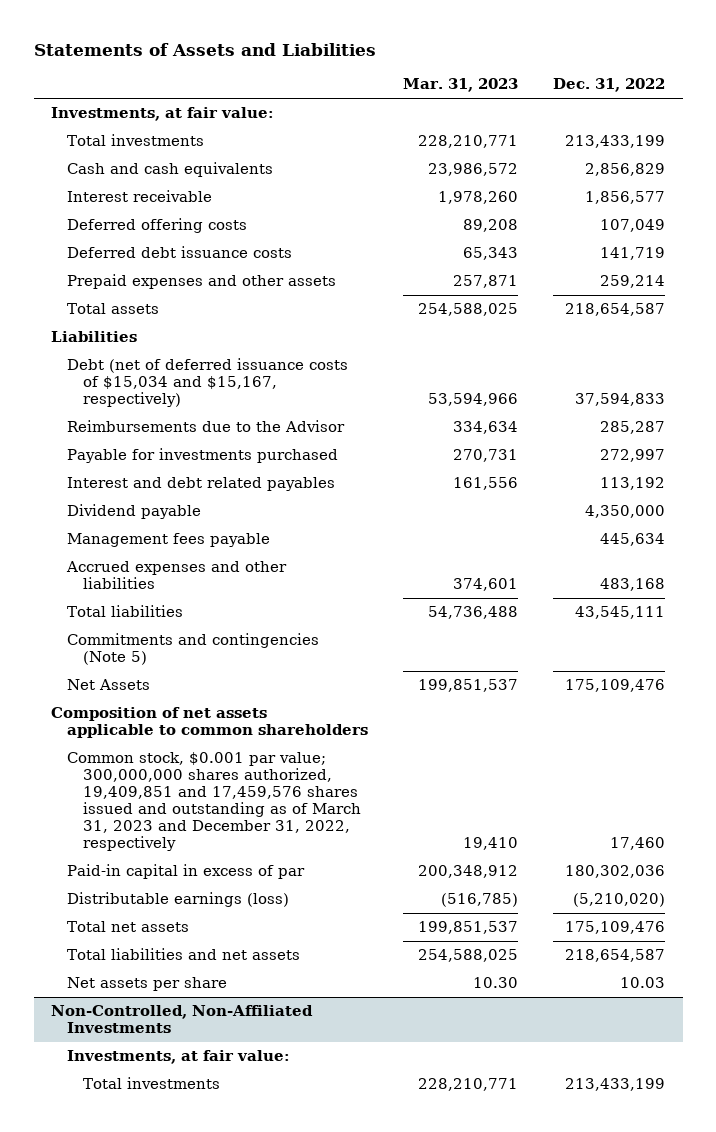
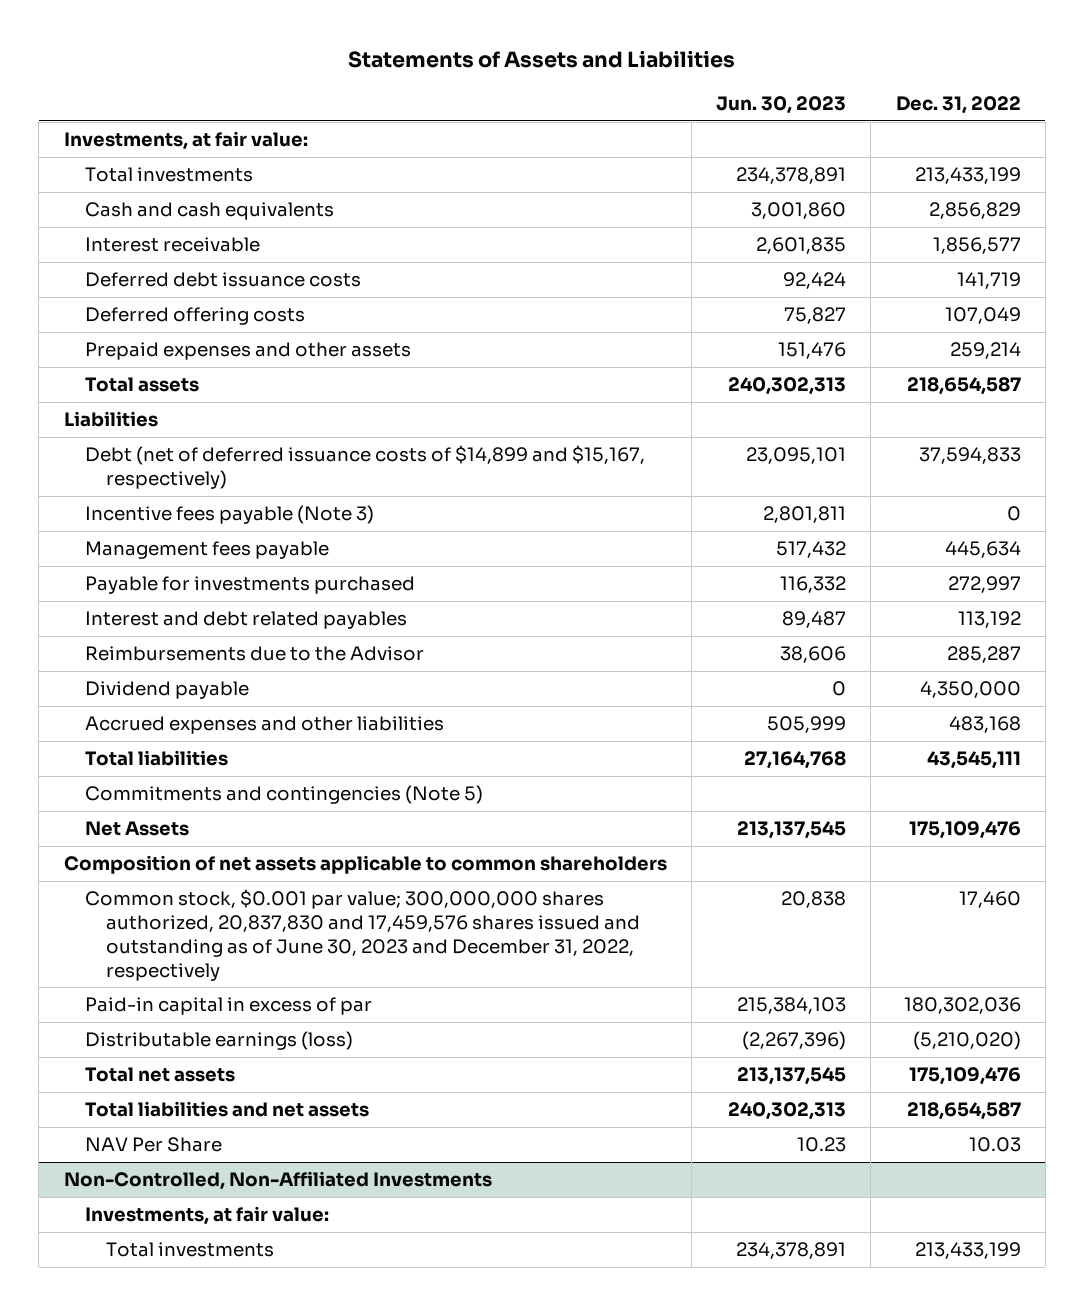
[403,78,519,93] Mar. 31, 2023 -> none
none -> [716,96,847,115] Jun. 30, 2023
[67,218,248,234] Deferred offering costs -> [84,307,305,326] Deferred offering costs
[67,358,349,408] Debt (net of deferred issuance costs of $15,034 and $15,167, respectively) -> [84,445,645,489] Debt (net of deferred issuance costs of $14,899 and $15,167, respectively)
none -> [84,505,374,525] Incentive fees payable (Note 3)
[67,533,271,548] Management fees payable -> [84,541,329,560] Management fees payable
[67,420,346,433] Reimbursements due to the Advisor -> [84,646,424,662] Reimbursements due to the Advisor
[67,752,362,852] Common stock, $0.001 par value; 300,000,000 shares authorized, 19,409,851 and 17,459,576 shares issued and outstanding as of March 31, 2023 and December 31, 2022, respectively -> [84,889,640,981] Common stock, $0.001 par value; 300,000,000 shares authorized, 20,837,830 and 17,459,576 shares issued and outstanding as of June 30, 2023 and December 31, 2022, respectively
[67,977,228,992] Net assets per share -> [84,1137,222,1153] NAV Per Share

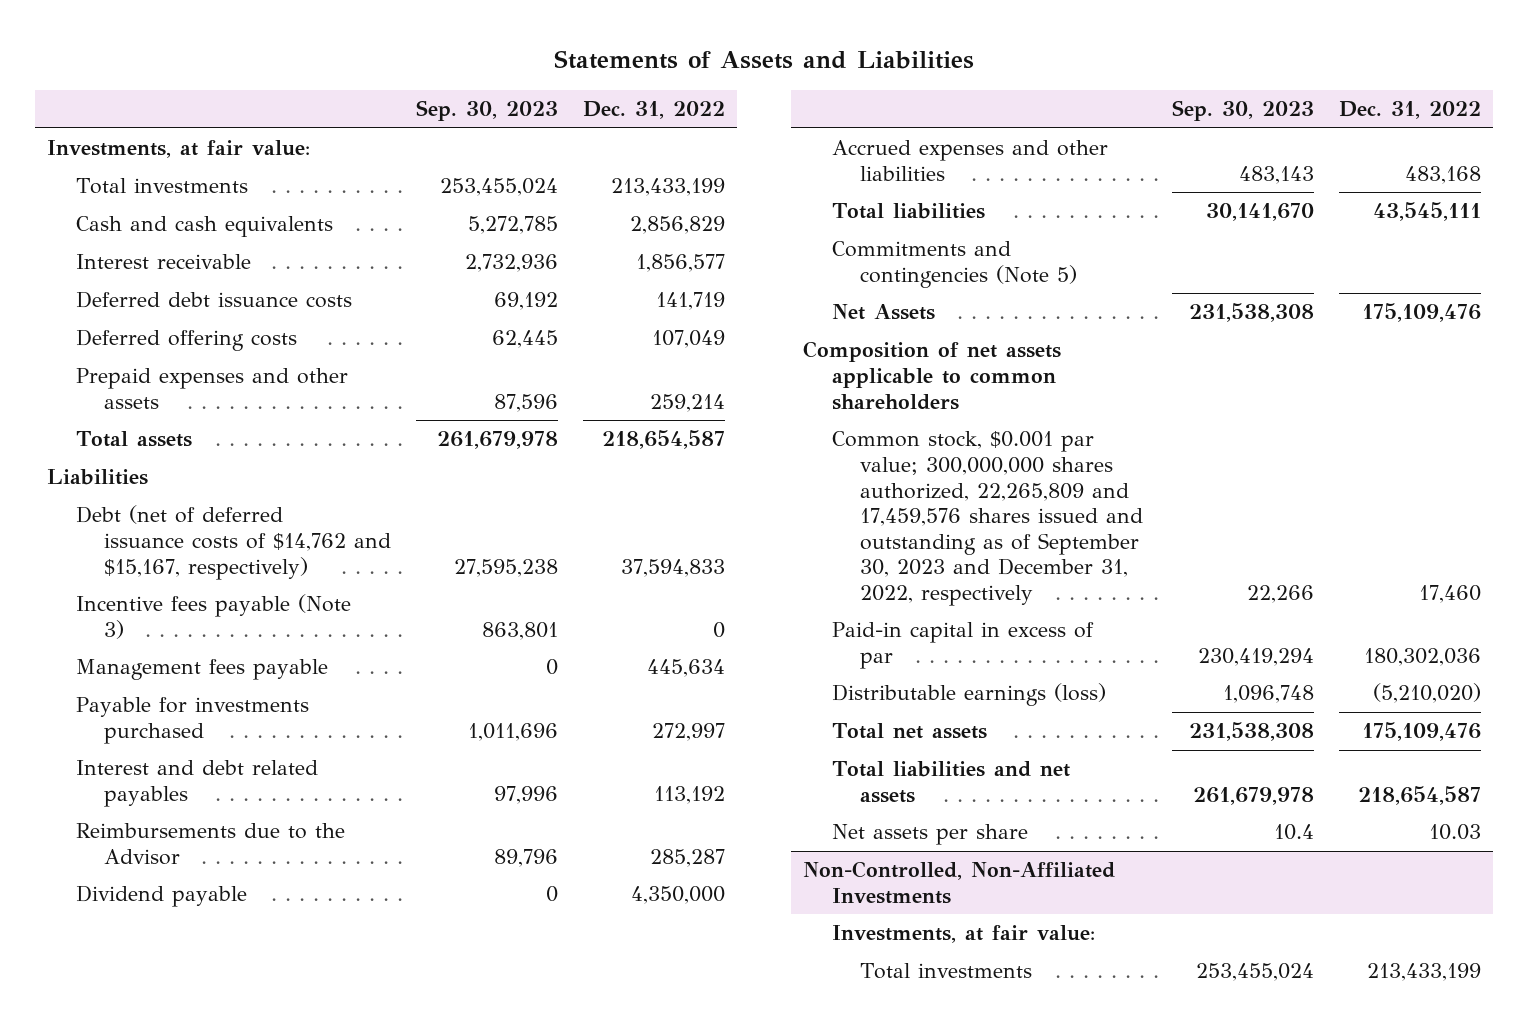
[716,96,847,115] Jun. 30, 2023 -> none
none -> [415,100,558,122] Sep. 30, 2023
[84,445,645,489] Debt (net of deferred issuance costs of $14,899 and $15,167, respectively) -> [75,505,391,580] Debt (net of deferred issuance costs of $14,762 and $15,167, respectively)
[84,889,640,981] Common stock, $0.001 par value; 300,000,000 shares authorized, 20,837,830 and 17,459,576 shares issued and outstanding as of June 30, 2023 and December 31, 2022, respectively -> [831,431,1143,607] Common stock, $0.001 par value; 300,000,000 shares authorized, 22,265,809 and 17,459,576 shares issued and outstanding as of September 30, 2023 and December 31, 2022, respectively
[84,1137,222,1153] NAV Per Share -> [831,824,1028,846] Net assets per share

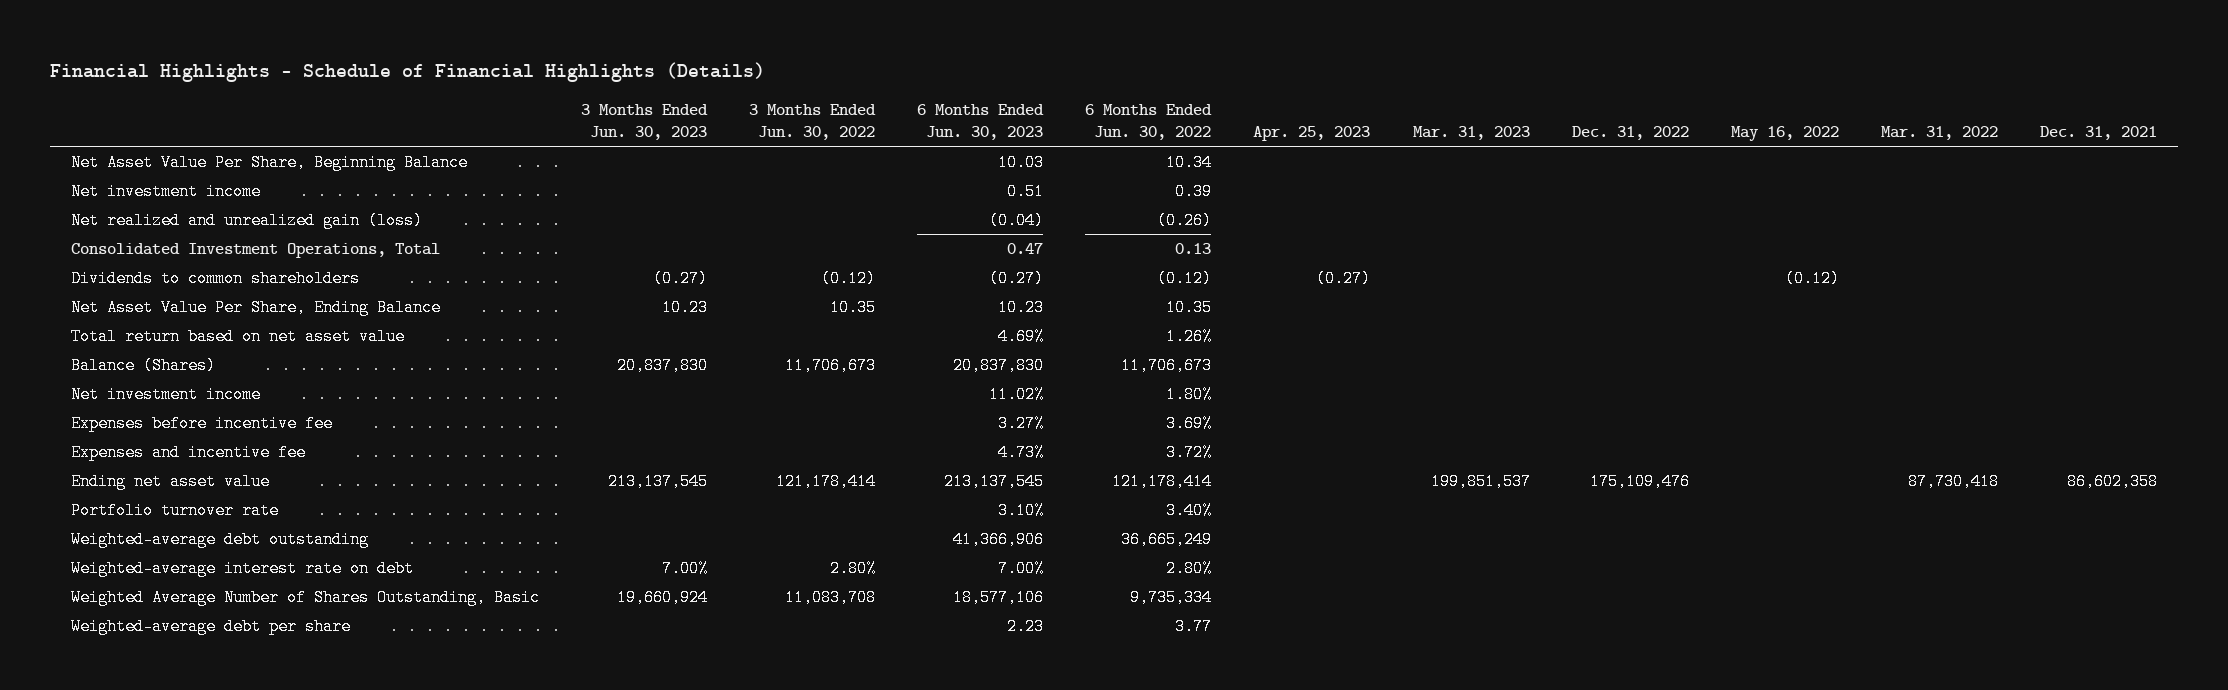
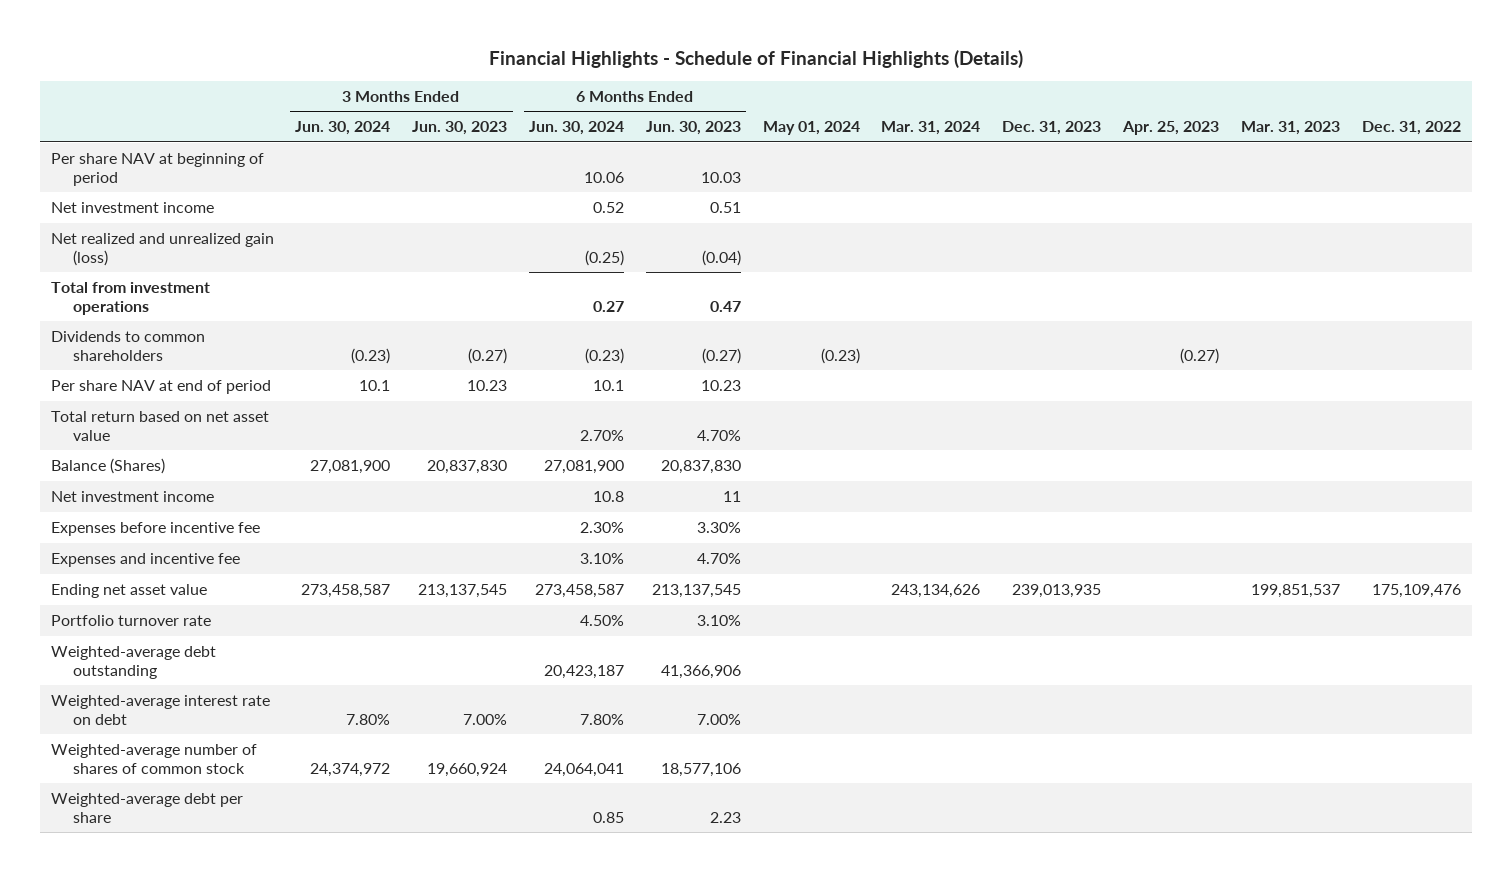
[749,104,877,141] 3 Months Ended Jun. 30, 2022 -> none
[1085,104,1213,141] 6 Months Ended Jun. 30, 2022 -> none
[1730,126,1839,142] May 16, 2022 -> none
[1881,126,1999,141] Mar. 31, 2022 -> none
[2040,126,2158,141] Dec. 31, 2021 -> none
none -> [295,121,391,136] Jun. 30, 2024
none -> [528,121,624,136] Jun. 30, 2024
none -> [762,121,860,136] May 01, 2024
none -> [881,121,981,136] Mar. 31, 2024
none -> [1002,121,1102,136] Dec. 31, 2023
[70,153,468,171] Net Asset Value Per Share, Beginning Balance -> [50,153,264,186] Per share NAV at beginning of period
[70,242,440,258] Consolidated Investment Operations, Total -> [50,282,210,315] Total from investment operations
[70,298,441,316] Net Asset Value Per Share, Ending Balance -> [50,380,271,395] Per share NAV at end of period
[998,327,1045,345] 4.69% -> [696,429,741,441] 4.70%
[989,385,1045,403] 11.02% -> [722,491,741,503] 11
[998,414,1045,432] 3.27% -> [696,522,741,534] 3.30%
[998,443,1045,461] 4.73% -> [696,553,741,565] 4.70%
[70,588,540,606] Weighted Average Number of Shares Outstanding, Basic -> [50,744,257,774] Weighted-average number of shares of common stock

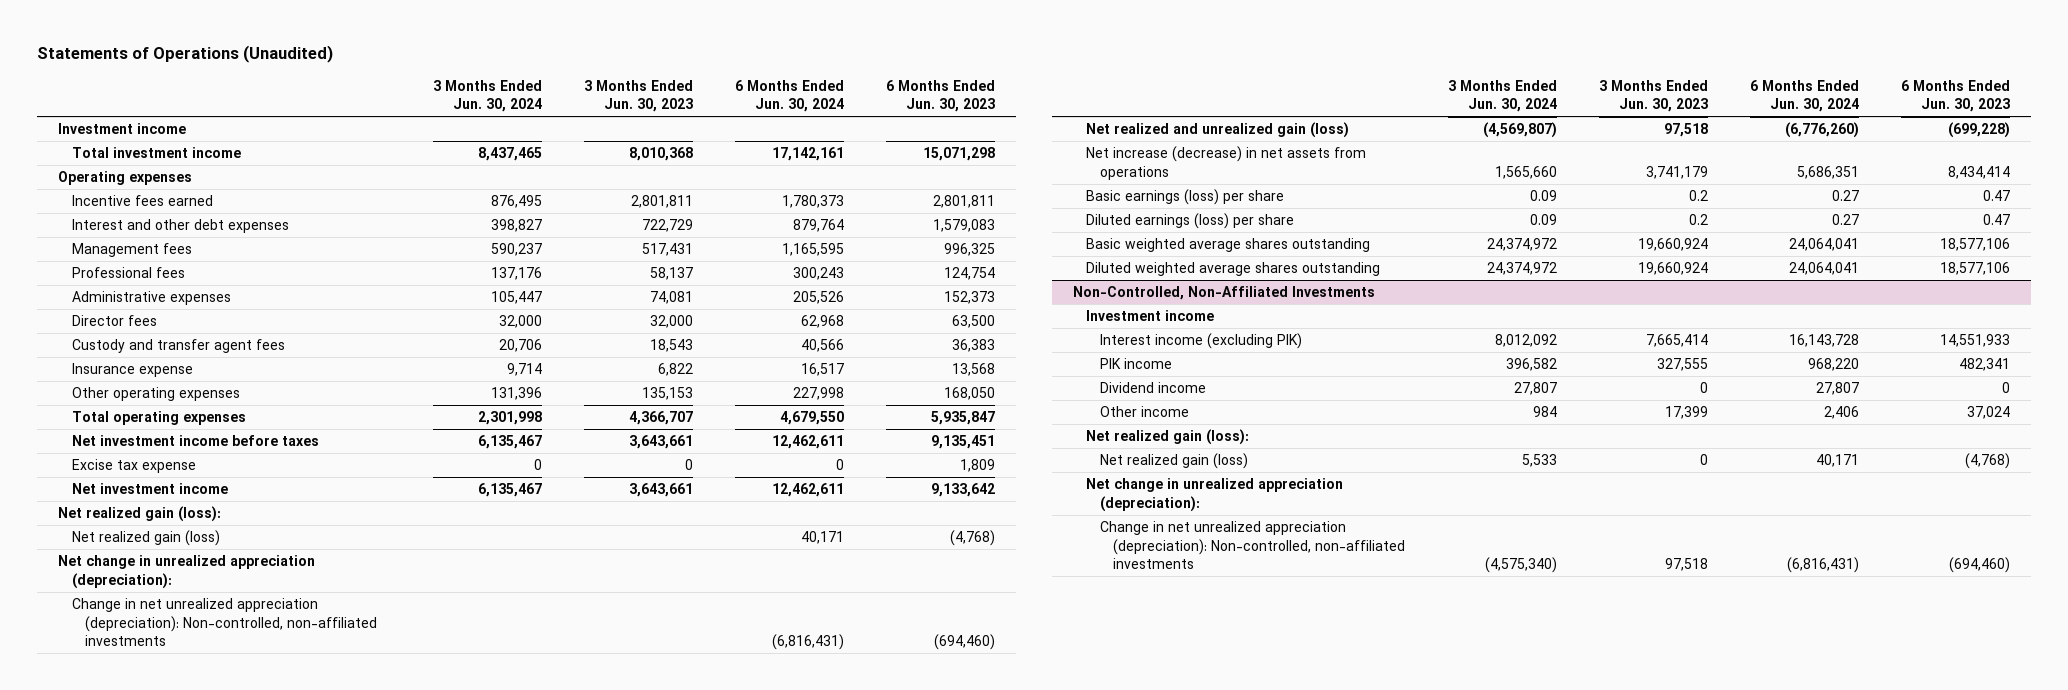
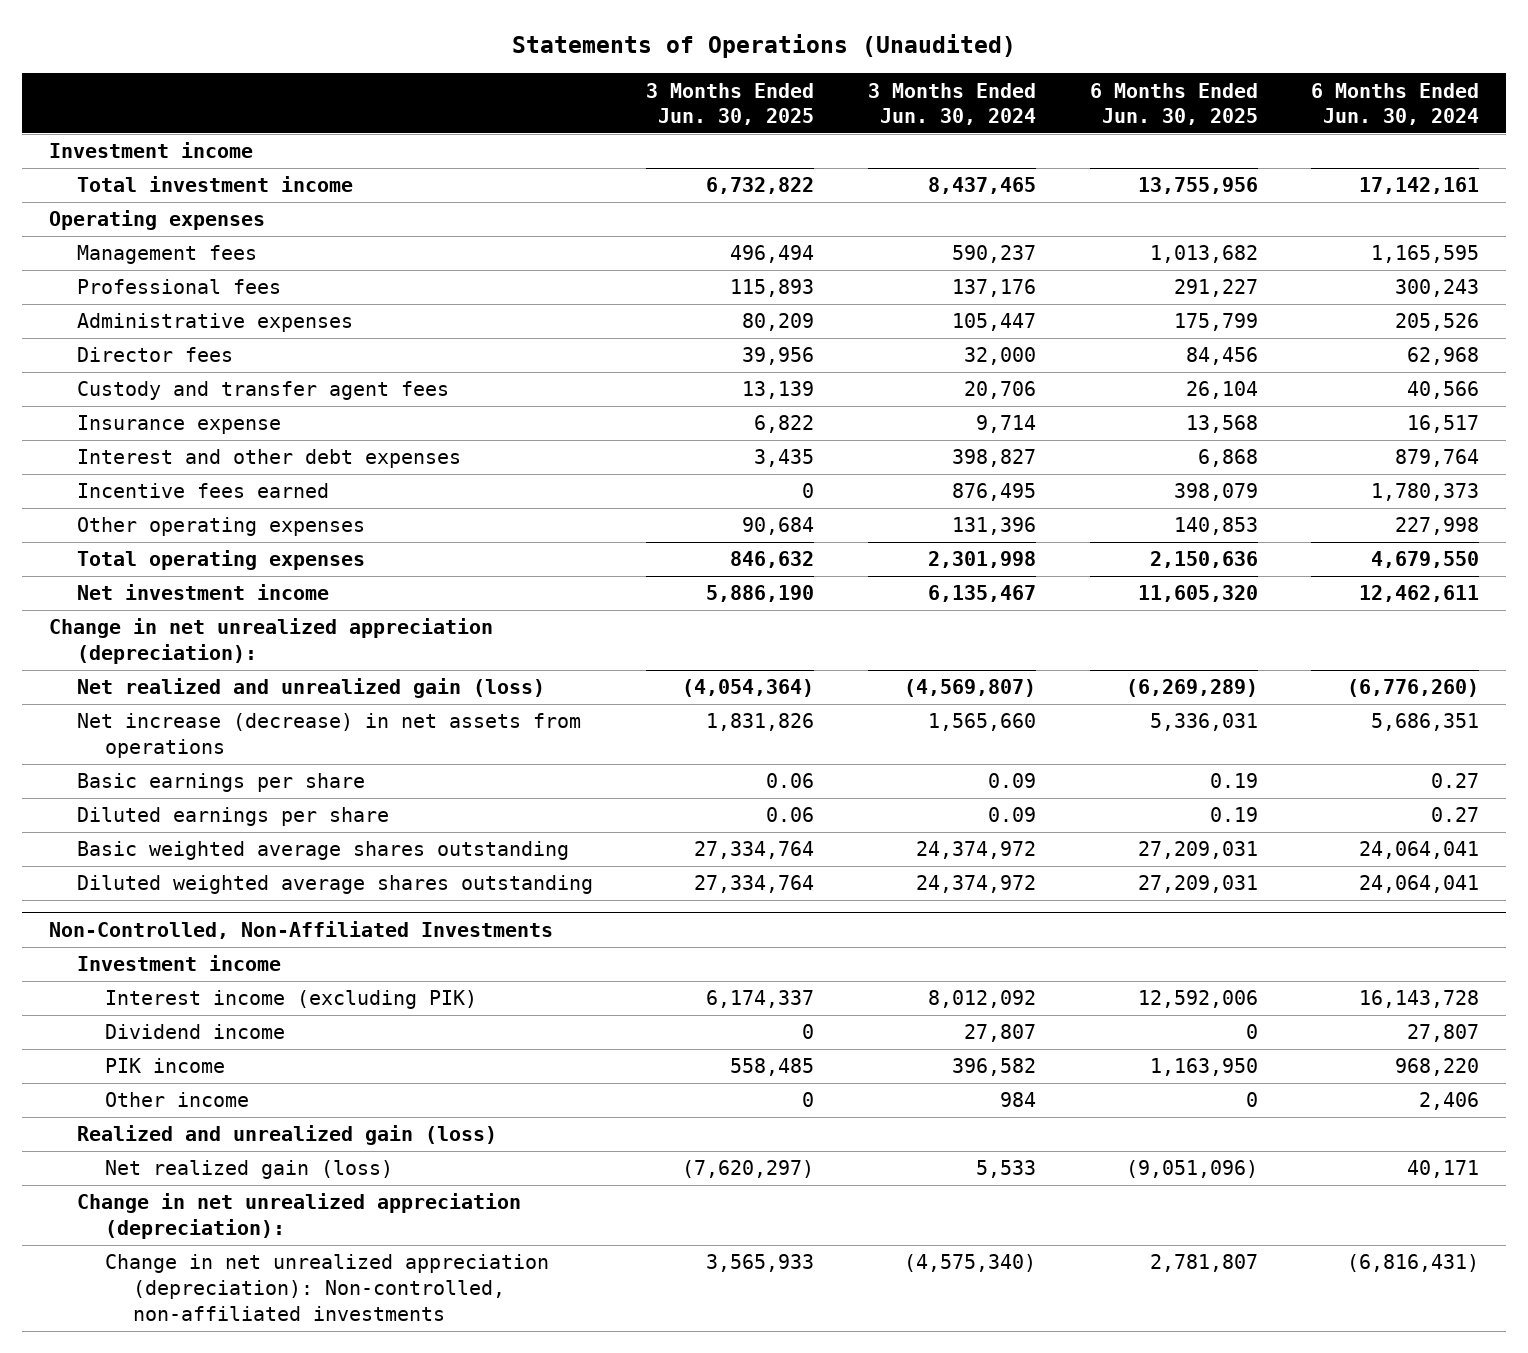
[583,79,693,113] 3 Months Ended Jun. 30, 2023 -> none
[886,79,996,113] 6 Months Ended Jun. 30, 2023 -> none
none -> [646,82,815,126] 3 Months Ended Jun. 30, 2025
none -> [1089,82,1258,126] 6 Months Ended Jun. 30, 2025
[71,219,289,234] Interest and other debt expenses -> [76,449,461,469] Interest and other debt expenses
[71,195,213,207] Incentive fees earned -> [76,483,329,499] Incentive fees earned
[71,435,319,447] Net investment income before taxes -> none
[71,459,196,474] Excise tax expense -> none
[58,506,222,523] Net realized gain (loss): -> none
[71,530,220,547] Net realized gain (loss) -> none
[71,598,378,647] Change in net unrealized appreciation (depreciation): Non-controlled, non-affiliated investments -> none
[58,555,316,589] Net change in unrealized appreciation (depreciation): -> [48,618,493,665] Change in net unrealized appreciation (depreciation):
[1086,189,1285,206] Basic earnings (loss) per share -> [76,773,365,793] Basic earnings per share
[1086,213,1295,230] Diluted earnings (loss) per share -> [76,807,389,827] Diluted earnings per share
[1099,358,1172,370] PIK income -> [105,1058,226,1074] PIK income
[1086,429,1250,446] Net realized gain (loss): -> [76,1125,497,1146] Realized and unrealized gain (loss)
[1086,478,1344,512] Net change in unrealized appreciation (depreciation): -> [76,1193,521,1240] Change in net unrealized appreciation (depreciation):

